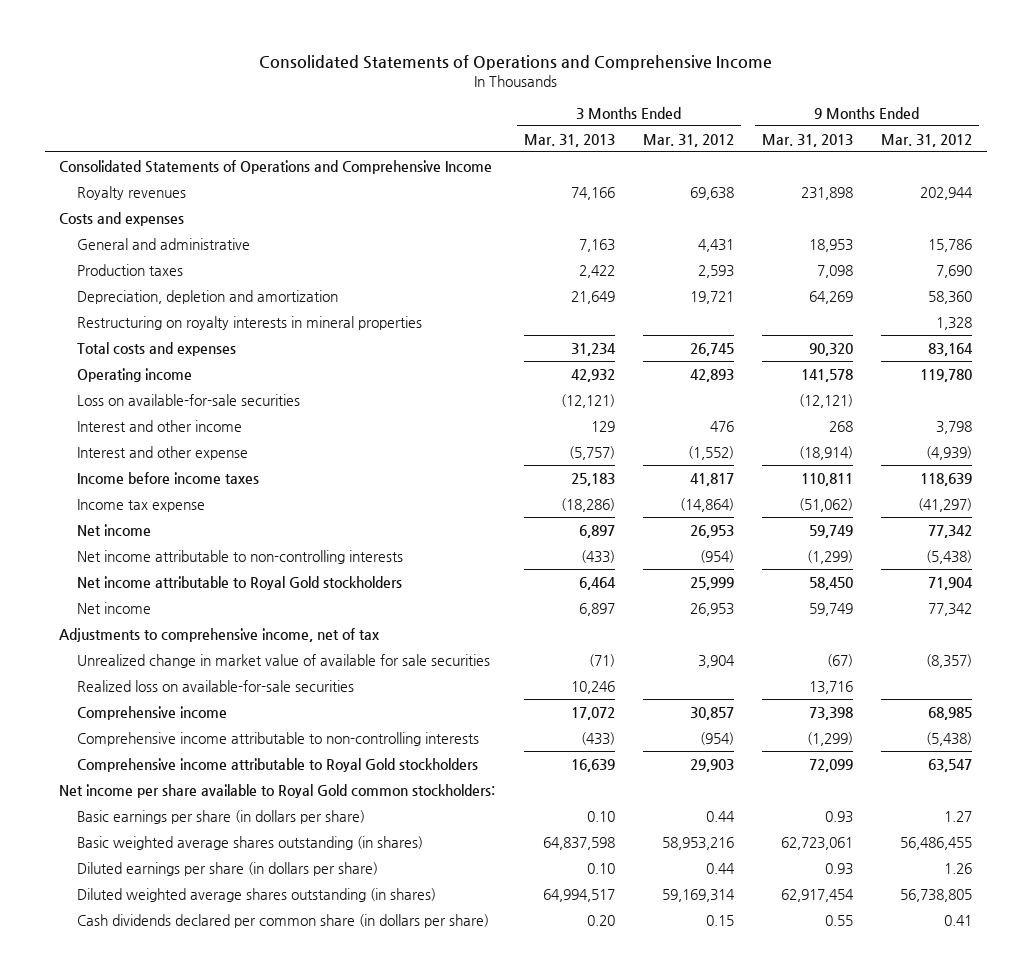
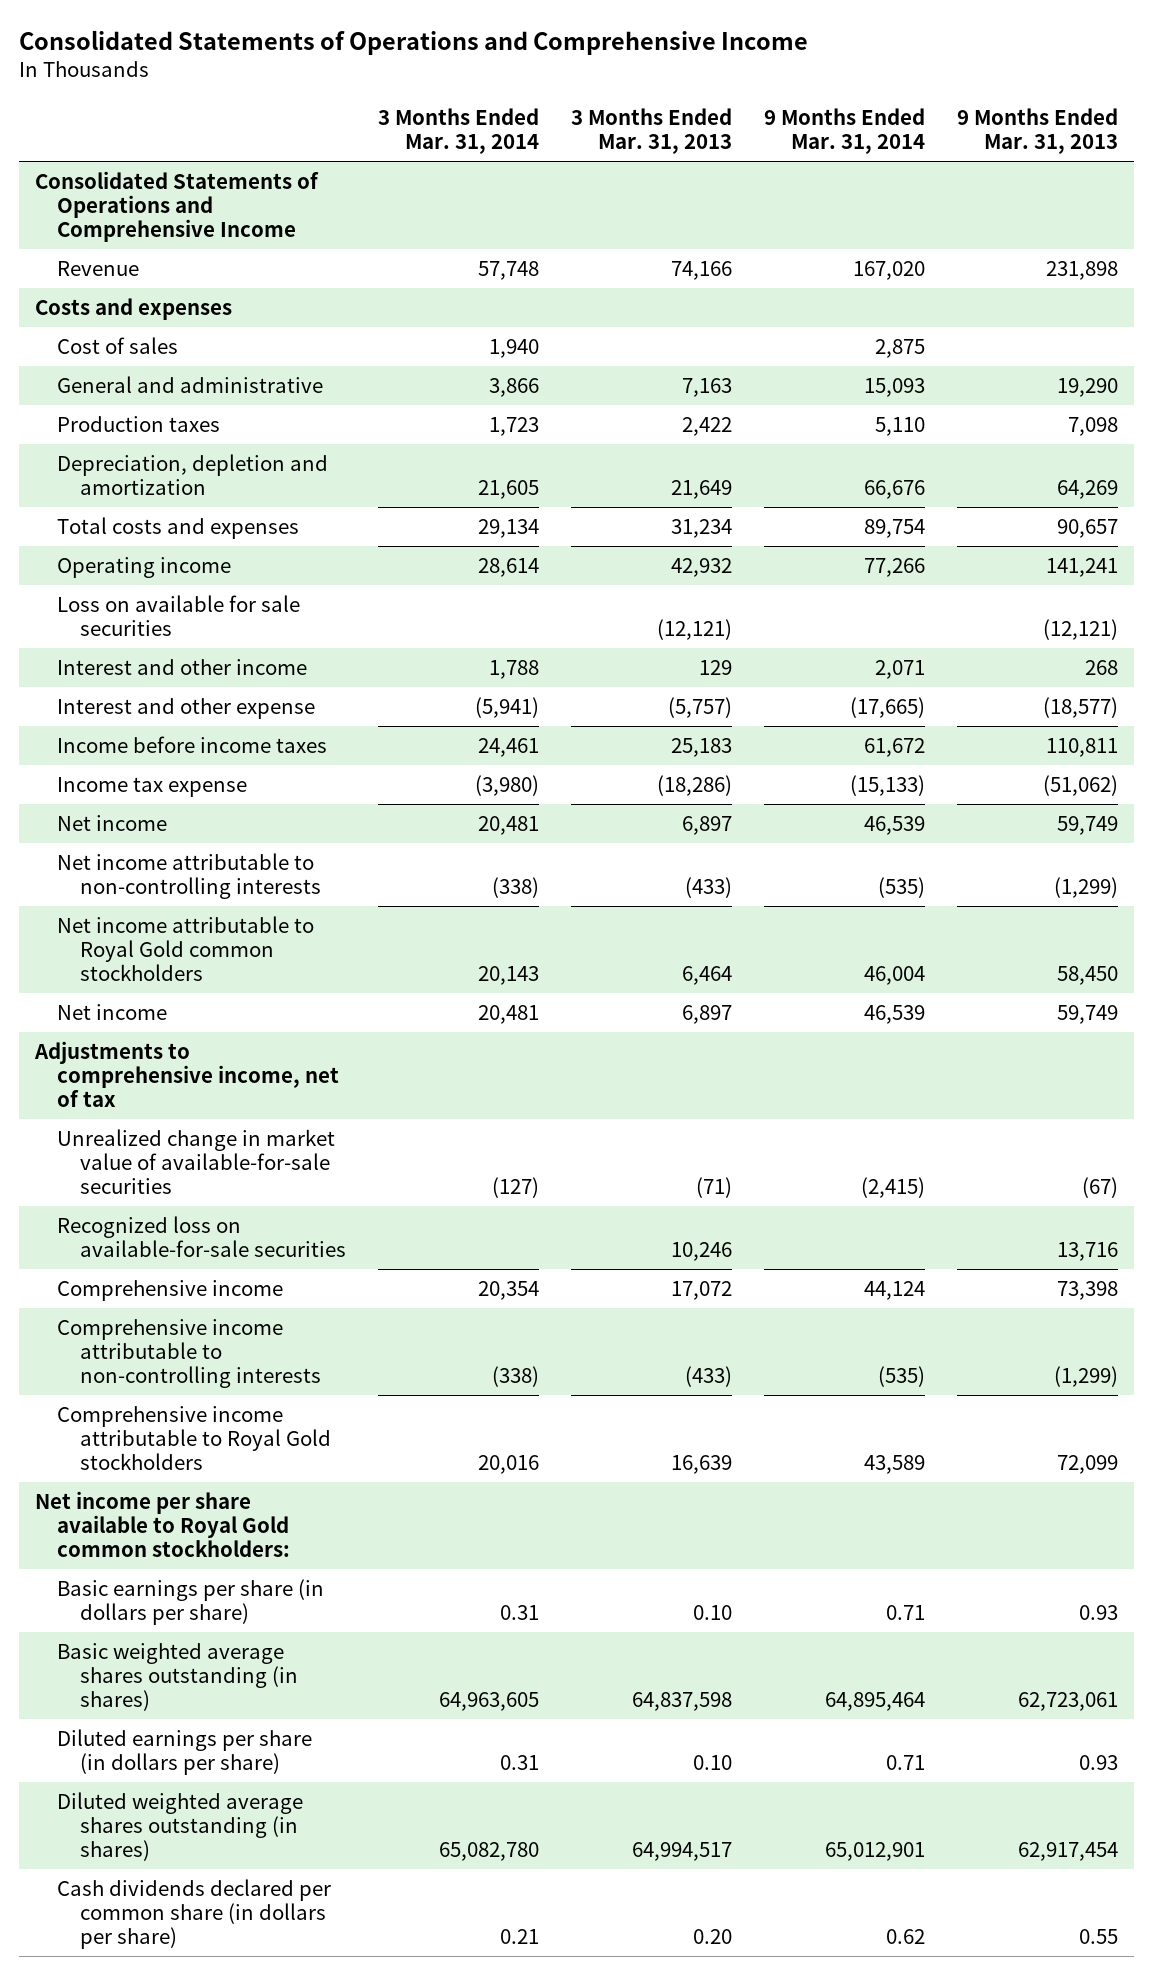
[642,133,734,147] Mar. 31, 2012 -> none
[881,133,973,147] Mar. 31, 2012 -> none
none -> [377,107,539,154] 3 Months Ended Mar. 31, 2014
none -> [764,107,926,154] 9 Months Ended Mar. 31, 2014
[77,185,187,200] Royalty revenues -> [57,261,140,277] Revenue
none -> [57,337,179,355] Cost of sales
[809,238,854,252] 18,953 -> [1057,378,1119,398] 19,290
[77,315,423,330] Restructuring on royalty interests in mineral properties -> none
[809,342,854,356] 90,320 -> [1057,519,1119,539] 90,657
[801,368,854,382] 141,578 -> [1046,558,1119,578] 141,241
[77,393,301,406] Loss on available-for-sale securities -> [57,595,301,636] Loss on available for sale securities
[799,445,854,460] (18,914) -> [1043,697,1119,719] (18,577)
[77,575,403,590] Net income attributable to Royal Gold stockholders -> [57,916,315,981] Net income attributable to Royal Gold common stockholders
[77,653,491,668] Unrealized change in market value of available for sale securities -> [57,1129,336,1194] Unrealized change in market value of available-for-sale securities
[77,679,355,692] Realized loss on available-for-sale securities -> [57,1216,346,1257] Recognized loss on available-for-sale securities

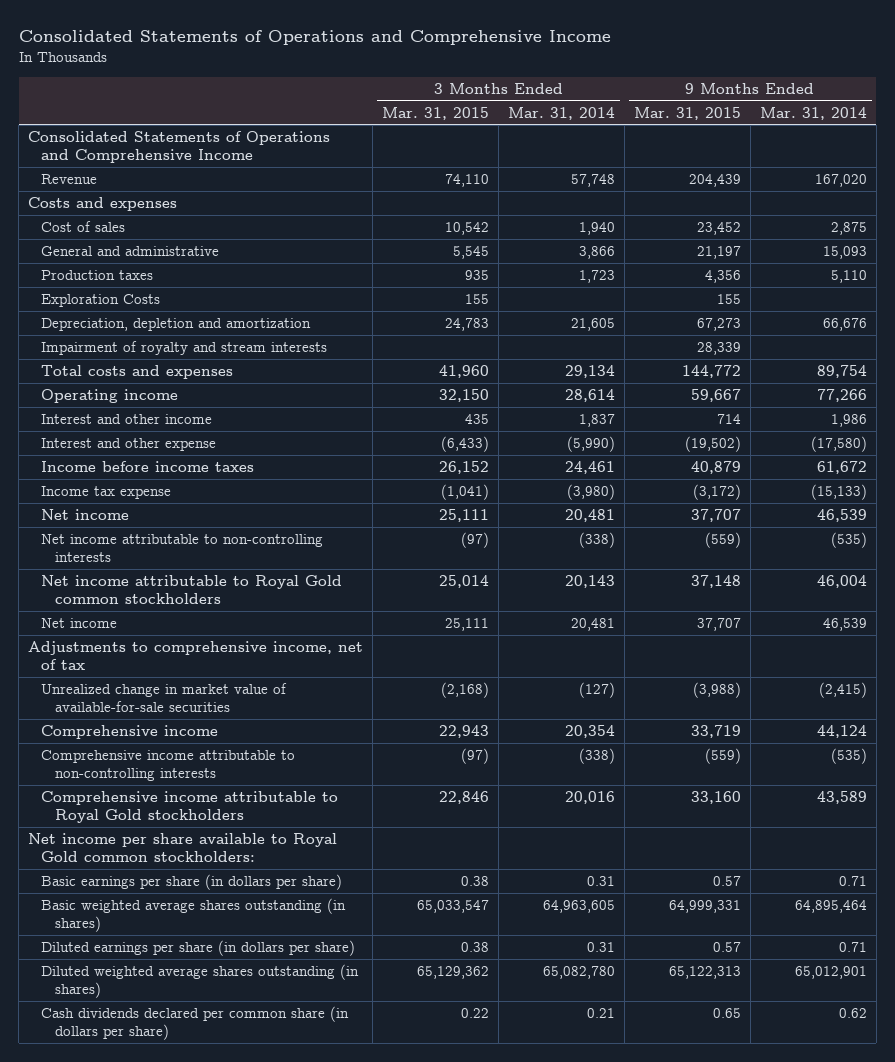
[570,107,732,154] 3 Months Ended Mar. 31, 2013 -> none
[957,107,1119,154] 9 Months Ended Mar. 31, 2013 -> none
none -> [382,106,490,120] Mar. 31, 2015
none -> [633,106,741,120] Mar. 31, 2015
none -> [41,294,161,308] Exploration Costs
none -> [41,341,328,356] Impairment of royalty and stream interests
[57,595,301,636] Loss on available for sale securities -> none
[488,660,539,680] 1,788 -> [579,414,616,428] 1,837
[875,660,926,680] 2,071 -> [830,414,867,428] 1,986
[474,697,539,719] (5,941) -> [567,436,616,453] (5,990)
[850,697,926,719] (17,665) -> [810,436,867,453] (17,580)
[57,1216,346,1257] Recognized loss on available-for-sale securities -> none

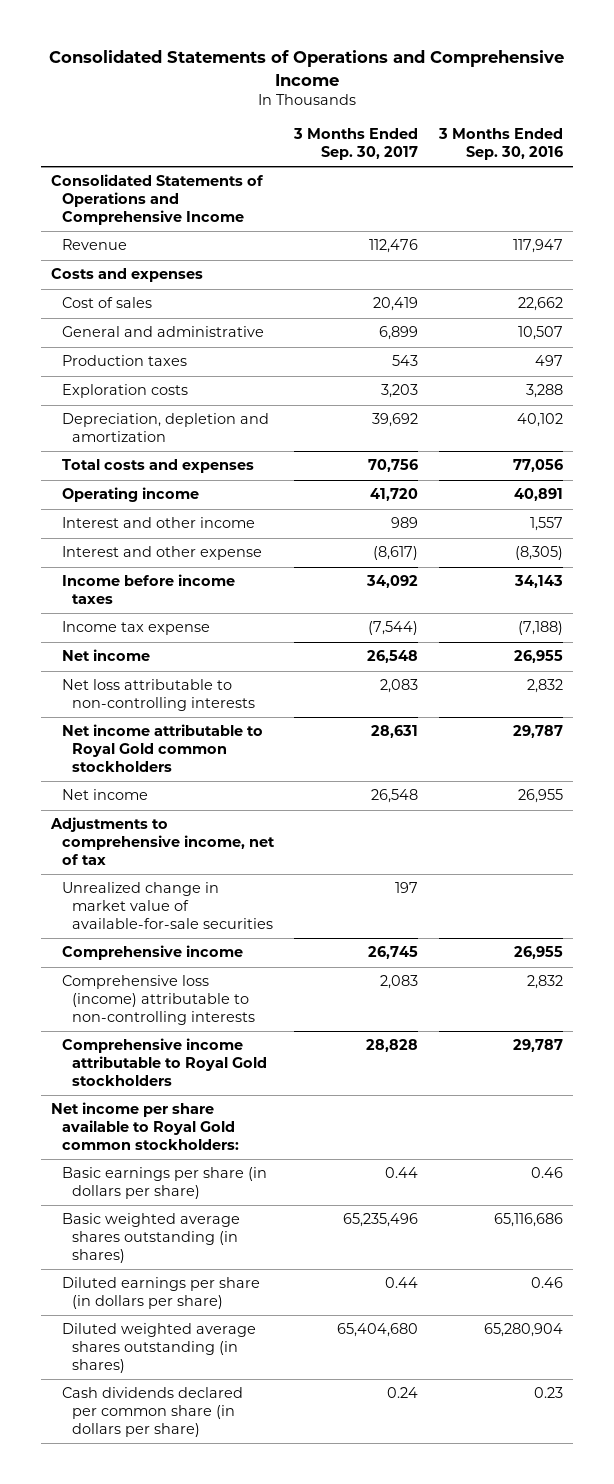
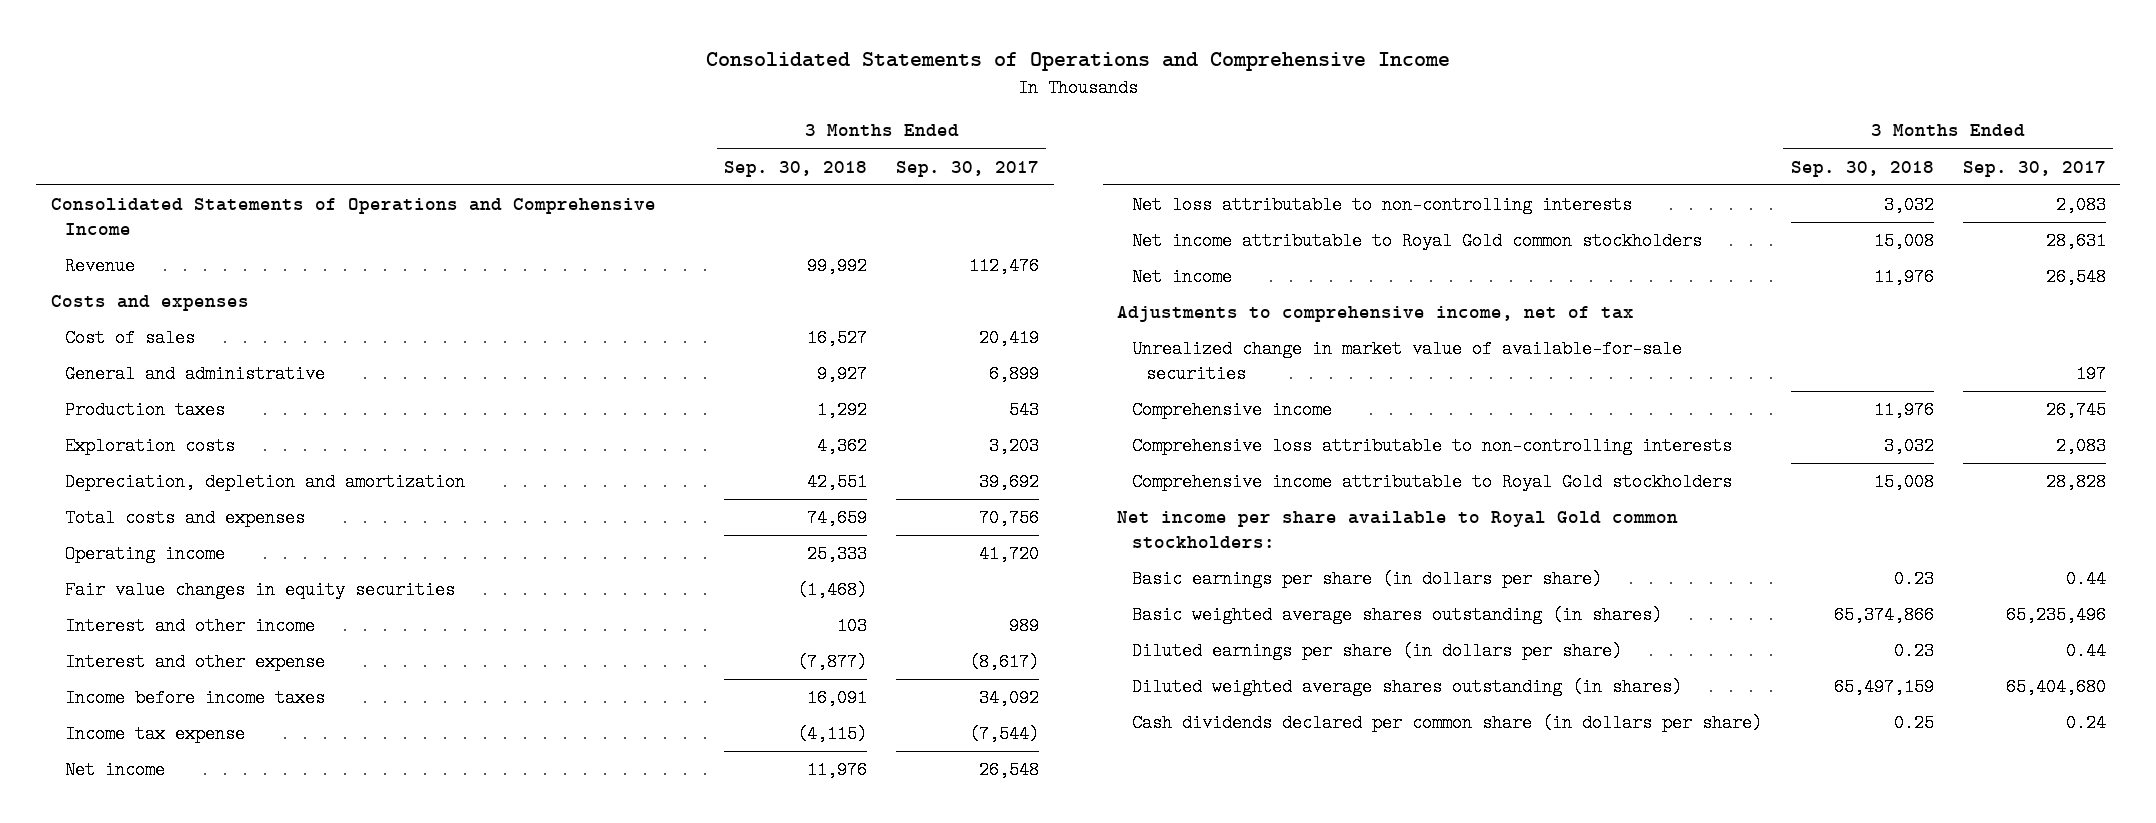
[437,128,563,160] 3 Months Ended Sep. 30, 2016 -> none
none -> [724,160,868,177] Sep. 30, 2018
none -> [65,581,456,600] Fair value changes in equity securities
[61,975,255,1025] Comprehensive loss (income) attributable to non-controlling interests -> [1131,437,1732,456] Comprehensive loss attributable to non-controlling interests

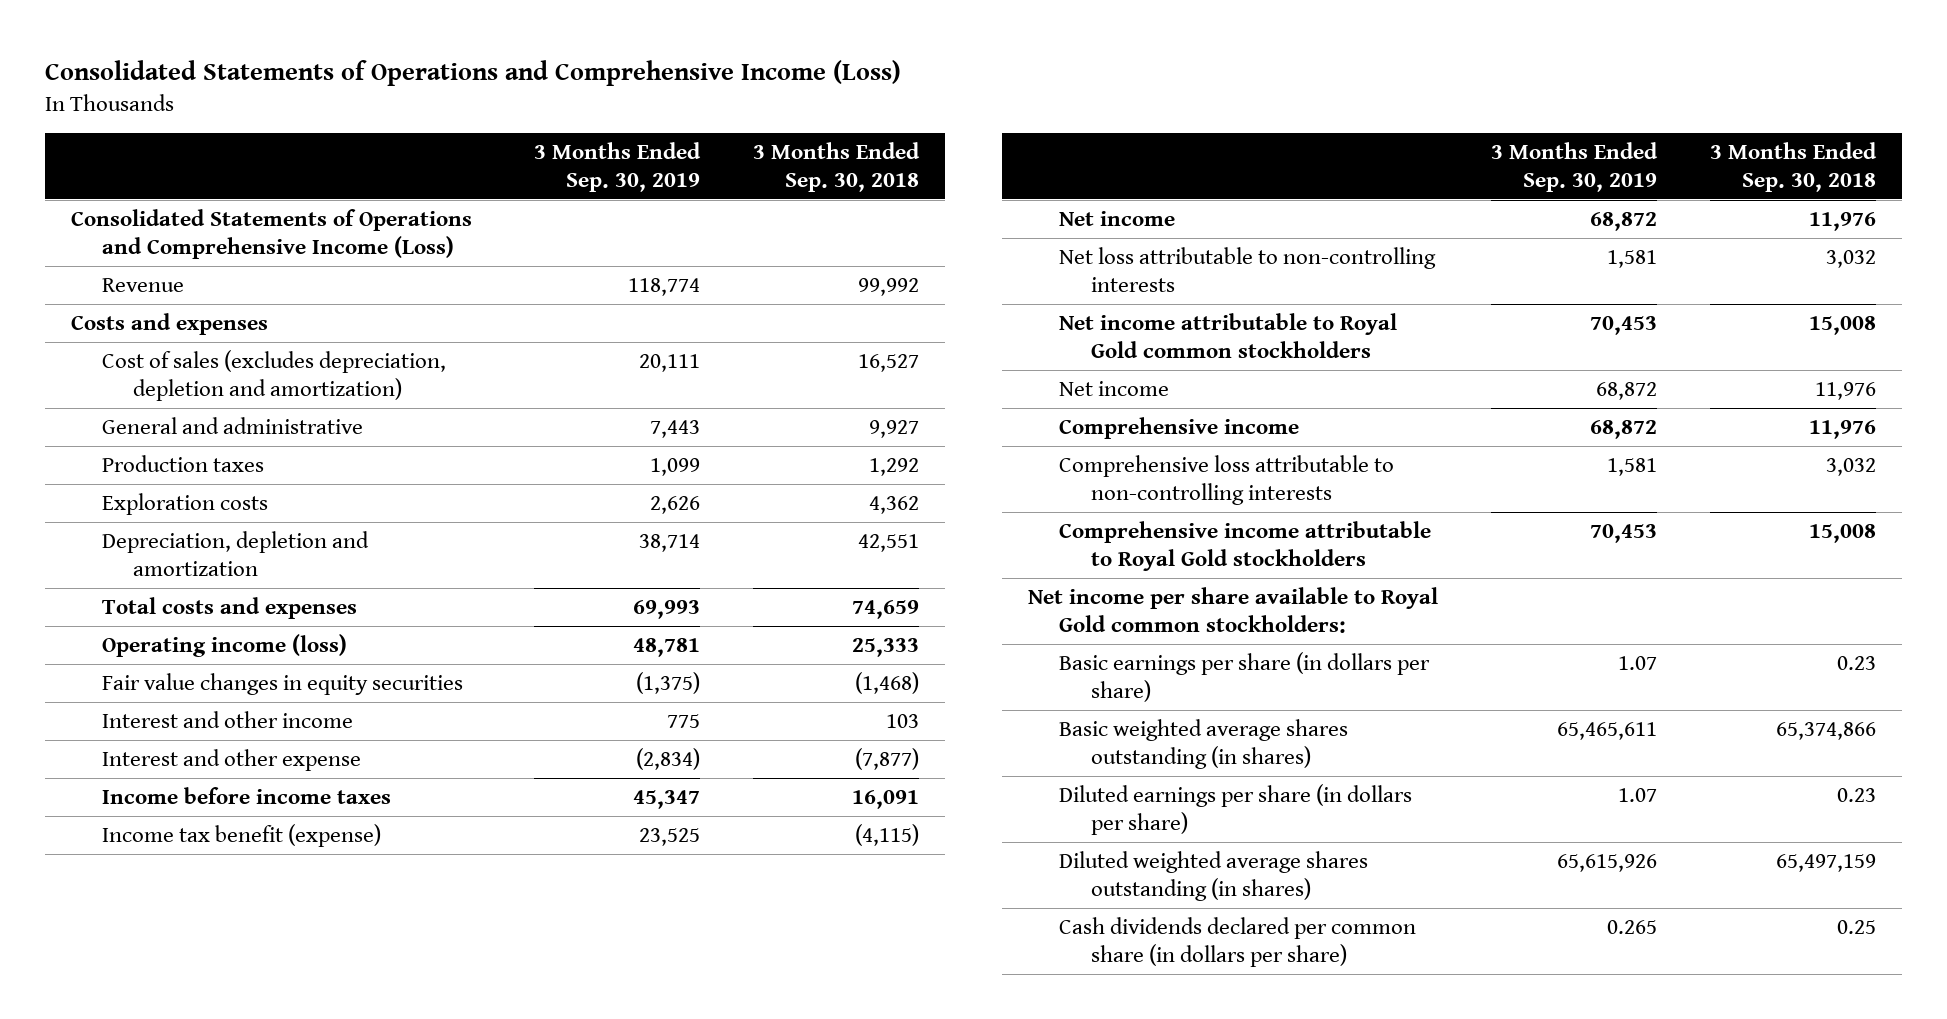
[706,52,1451,72] Consolidated Statements of Operations and Comprehensive Income -> [44,59,901,86] Consolidated Statements of Operations and Comprehensive Income (Loss)
[896,160,1040,177] Sep. 30, 2017 -> none
none -> [533,142,701,192] 3 Months Ended Sep. 30, 2019
[50,198,656,235] Consolidated Statements of Operations and Comprehensive Income -> [71,208,473,259] Consolidated Statements of Operations and Comprehensive Income (Loss)
[65,329,196,348] Cost of sales -> [102,349,447,401] Cost of sales (excludes depreciation, depletion and amortization)
[65,545,226,564] Operating income -> [102,633,348,657] Operating income (loss)
[65,725,246,744] Income tax expense -> [102,823,382,847] Income tax benefit (expense)
[1117,306,1635,323] Adjustments to comprehensive income, net of tax -> none
[1131,340,1682,383] Unrealized change in market value of available-for-sale securities -> none

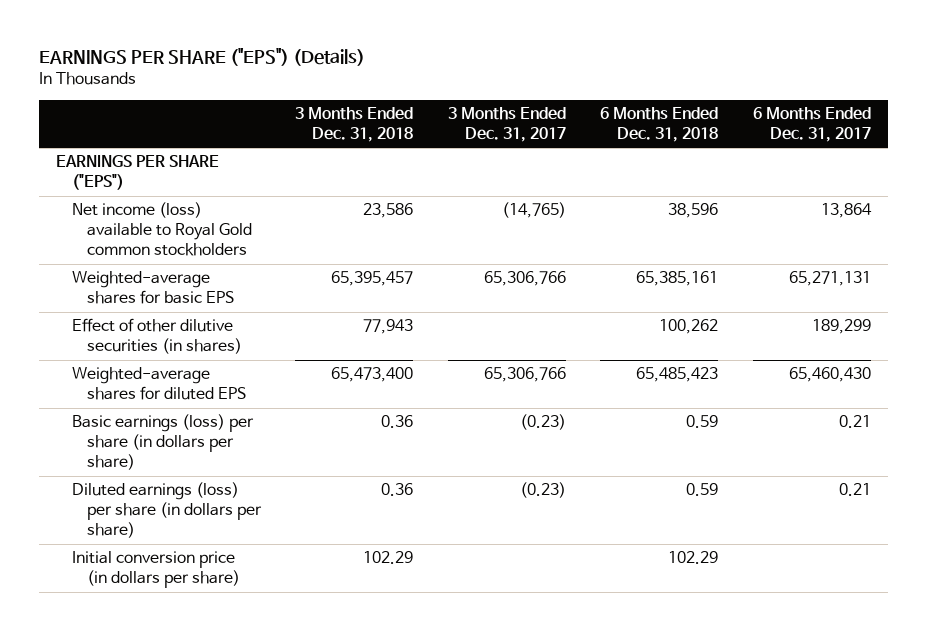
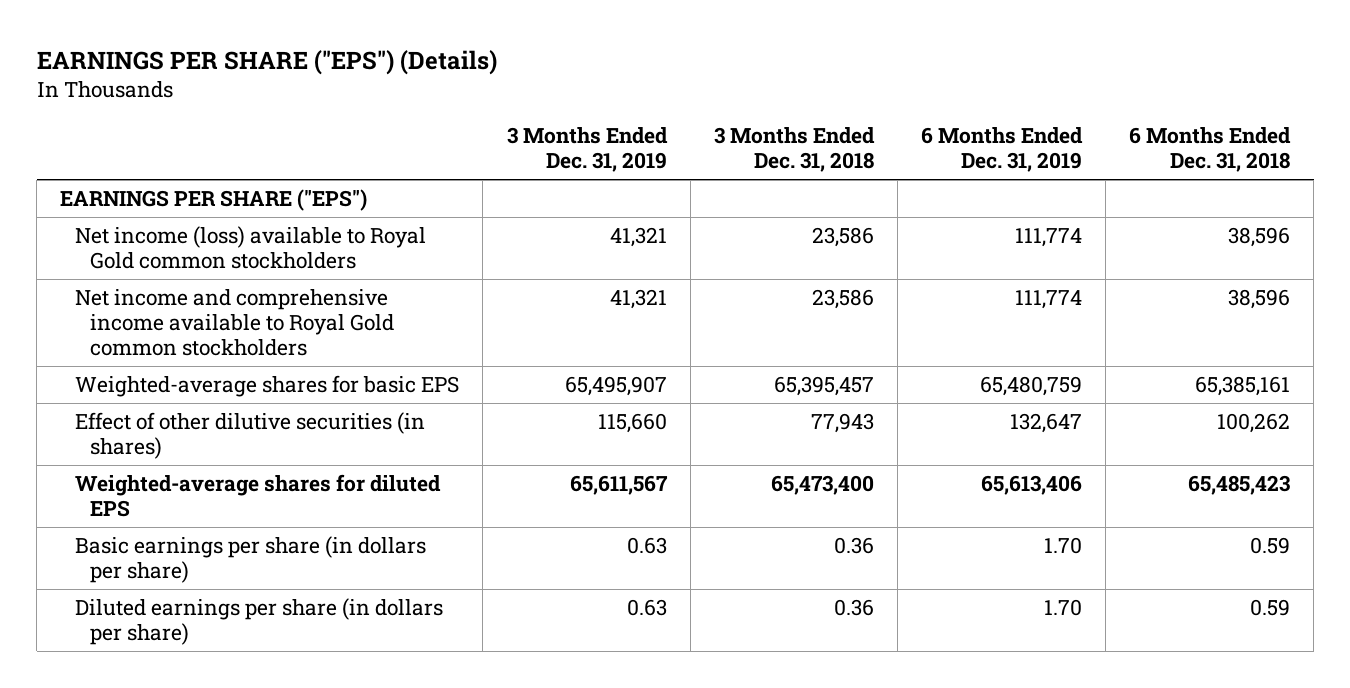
[447,107,566,143] 3 Months Ended Dec. 31, 2017 -> none
[752,107,871,143] 6 Months Ended Dec. 31, 2017 -> none
none -> [506,127,668,173] 3 Months Ended Dec. 31, 2019
none -> [921,127,1084,173] 6 Months Ended Dec. 31, 2019
none -> [75,288,395,356] Net income and comprehensive income available to Royal Gold common stockholders
[71,551,241,589] Initial conversion price (in dollars per share) -> none
[71,414,254,471] Basic earnings (loss) per share (in dollars per share) -> [75,535,427,583] Basic earnings per share (in dollars per share)
[71,482,263,539] Diluted earnings (loss) per share (in dollars per share) -> [75,597,444,645] Diluted earnings per share (in dollars per share)

